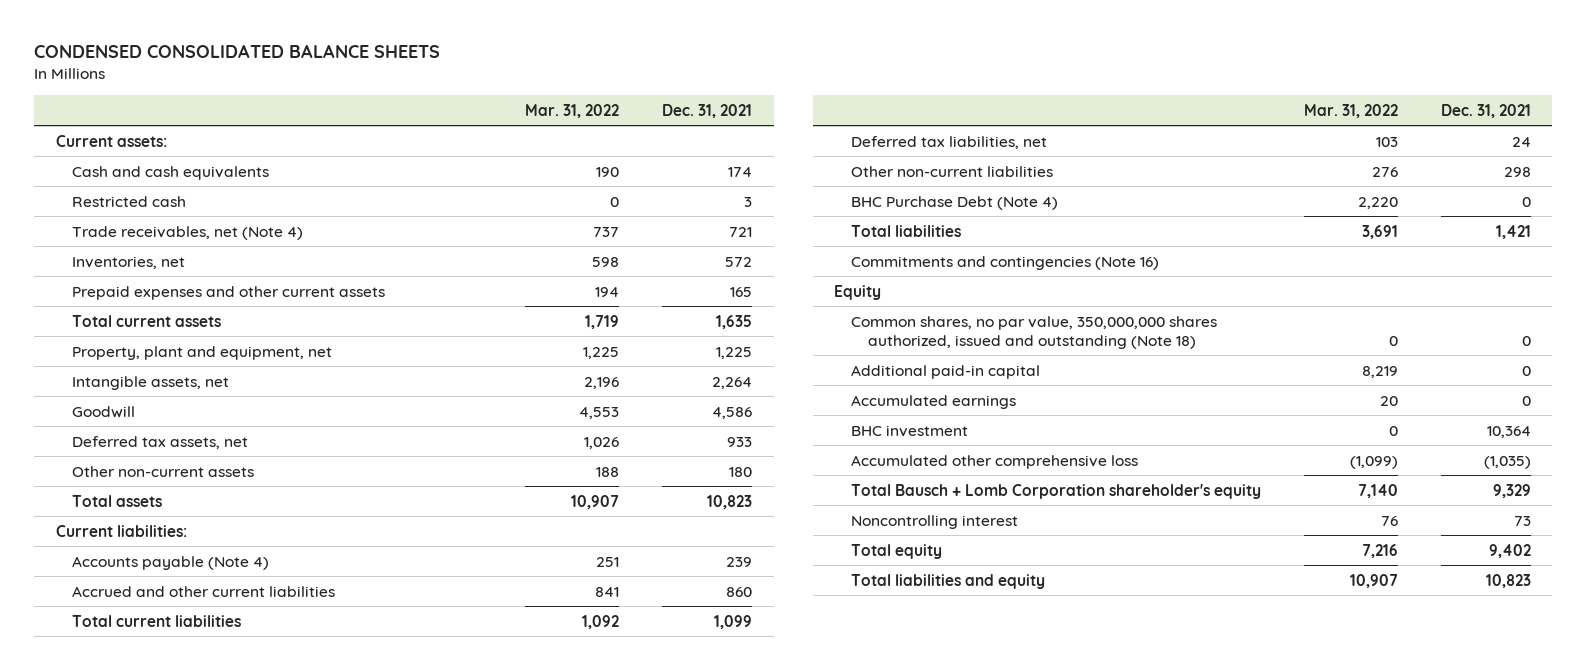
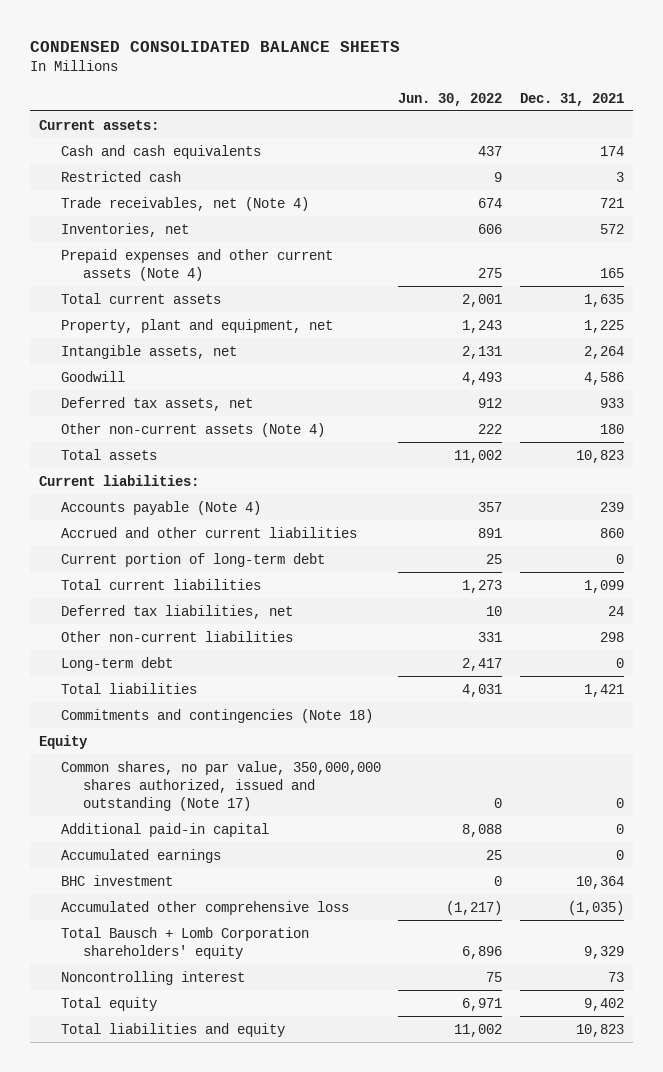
[525,103,620,118] Mar. 31, 2022 -> none
none -> [398,92,503,106] Jun. 30, 2022
[72,285,386,300] Prepaid expenses and other current assets -> [60,248,333,281] Prepaid expenses and other current assets (Note 4)
[72,465,255,477] Other non-current assets -> [60,422,325,437] Other non-current assets (Note 4)
none -> [60,552,325,567] Current portion of long-term debt
[850,195,1058,210] BHC Purchase Debt (Note 4) -> none
none -> [60,656,173,671] Long-term debt
[850,255,1159,270] Commitments and contingencies (Note 16) -> [60,708,373,723] Commitments and contingencies (Note 18)
[850,315,1217,349] Common shares, no par value, 350,000,000 shares authorized, issued and outstanding (Note 18) -> [60,760,381,811] Common shares, no par value, 350,000,000 shares authorized, issued and outstanding (Note 17)
[850,483,1261,499] Total Bausch + Lomb Corporation shareholder's equity -> [60,926,309,959] Total Bausch + Lomb Corporation shareholders' equity

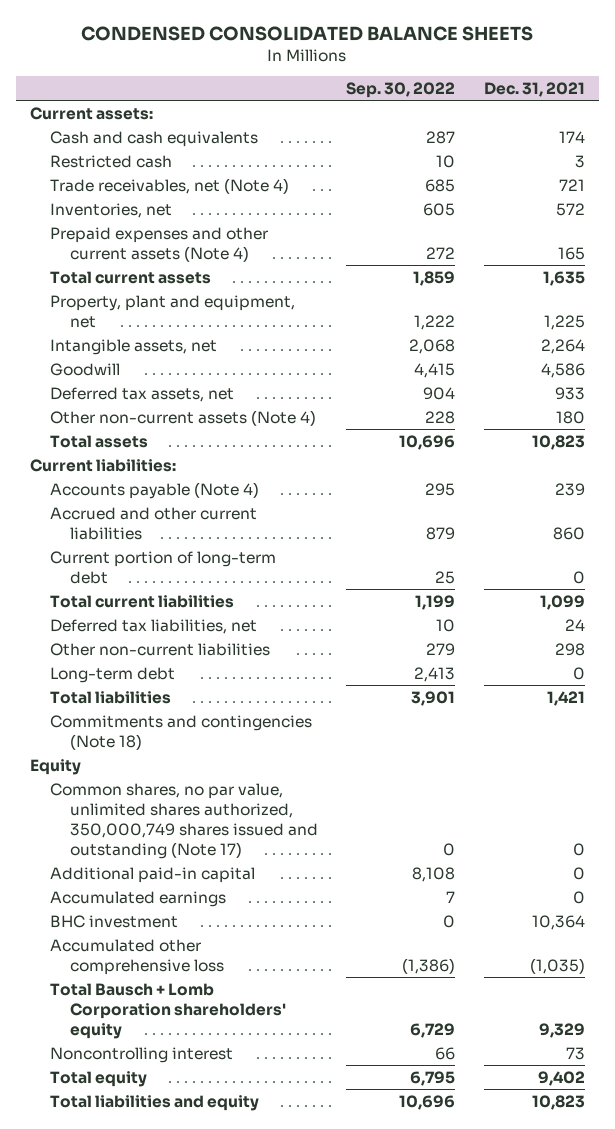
[398,92,503,106] Jun. 30, 2022 -> none
none -> [346,82,456,99] Sep. 30, 2022
[60,760,381,811] Common shares, no par value, 350,000,000 shares authorized, issued and outstanding (Note 17) -> [49,782,318,860] Common shares, no par value, unlimited shares authorized, 350,000,749 shares issued and outstanding (Note 17)

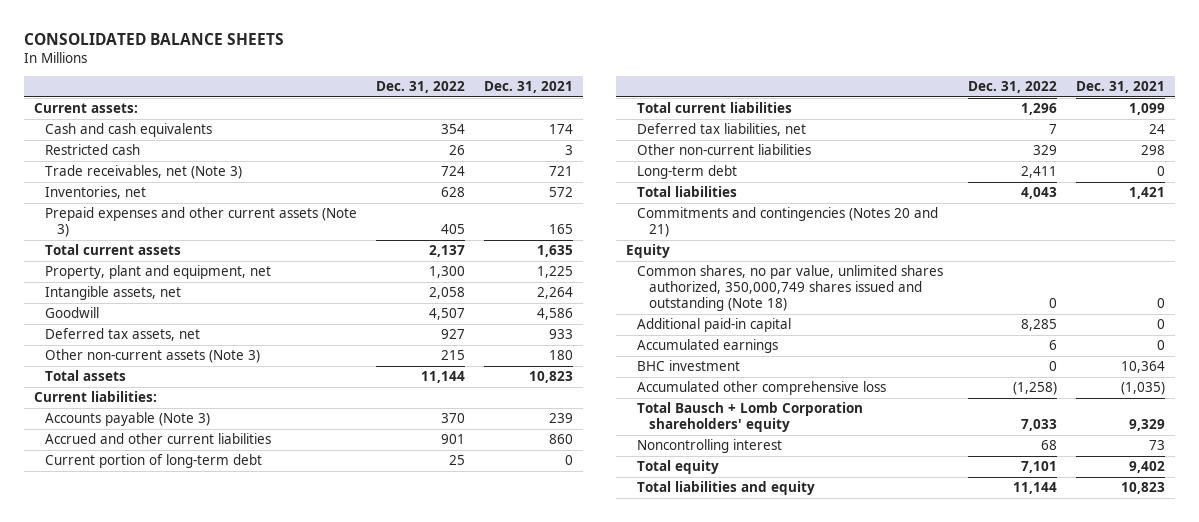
[81,25,534,41] CONDENSED CONSOLIDATED BALANCE SHEETS -> [24,32,285,45] CONSOLIDATED BALANCE SHEETS
[346,82,456,99] Sep. 30, 2022 -> none
none -> [376,81,466,94] Dec. 31, 2022
[49,177,289,194] Trade receivables, net (Note 4) -> [45,165,243,180] Trade receivables, net (Note 3)
[49,226,268,262] Prepaid expenses and other current assets (Note 4) -> [45,207,358,238] Prepaid expenses and other current assets (Note 3)
[49,409,316,426] Other non-current assets (Note 4) -> [45,349,261,364] Other non-current assets (Note 3)
[49,481,259,499] Accounts payable (Note 4) -> [45,412,211,427] Accounts payable (Note 3)
[49,714,312,750] Commitments and contingencies (Note 18) -> [637,207,939,238] Commitments and contingencies (Notes 20 and 21)
[49,782,318,860] Common shares, no par value, unlimited shares authorized, 350,000,749 shares issued and outstanding (Note 17) -> [637,265,944,311] Common shares, no par value, unlimited shares authorized, 350,000,749 shares issued and outstanding (Note 18)

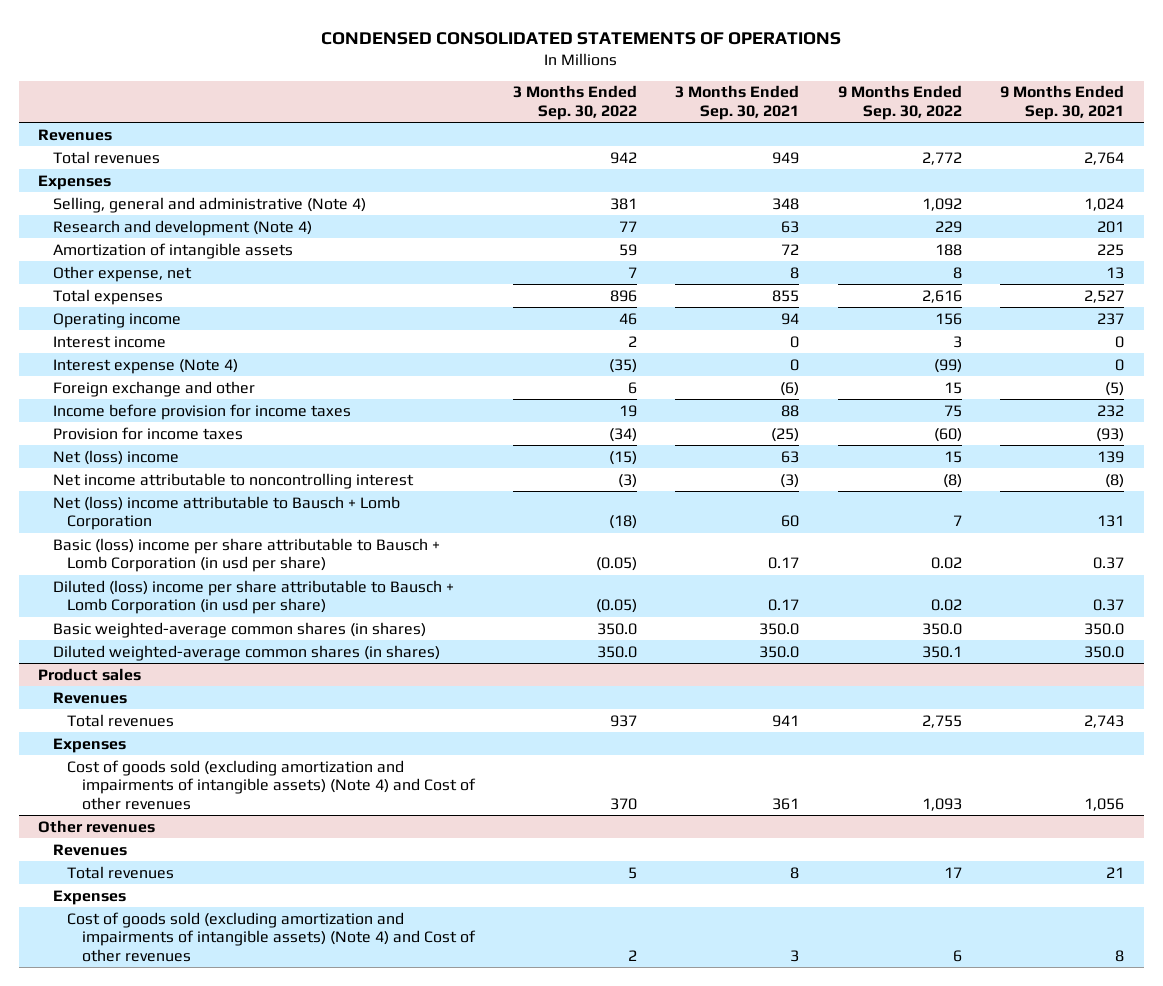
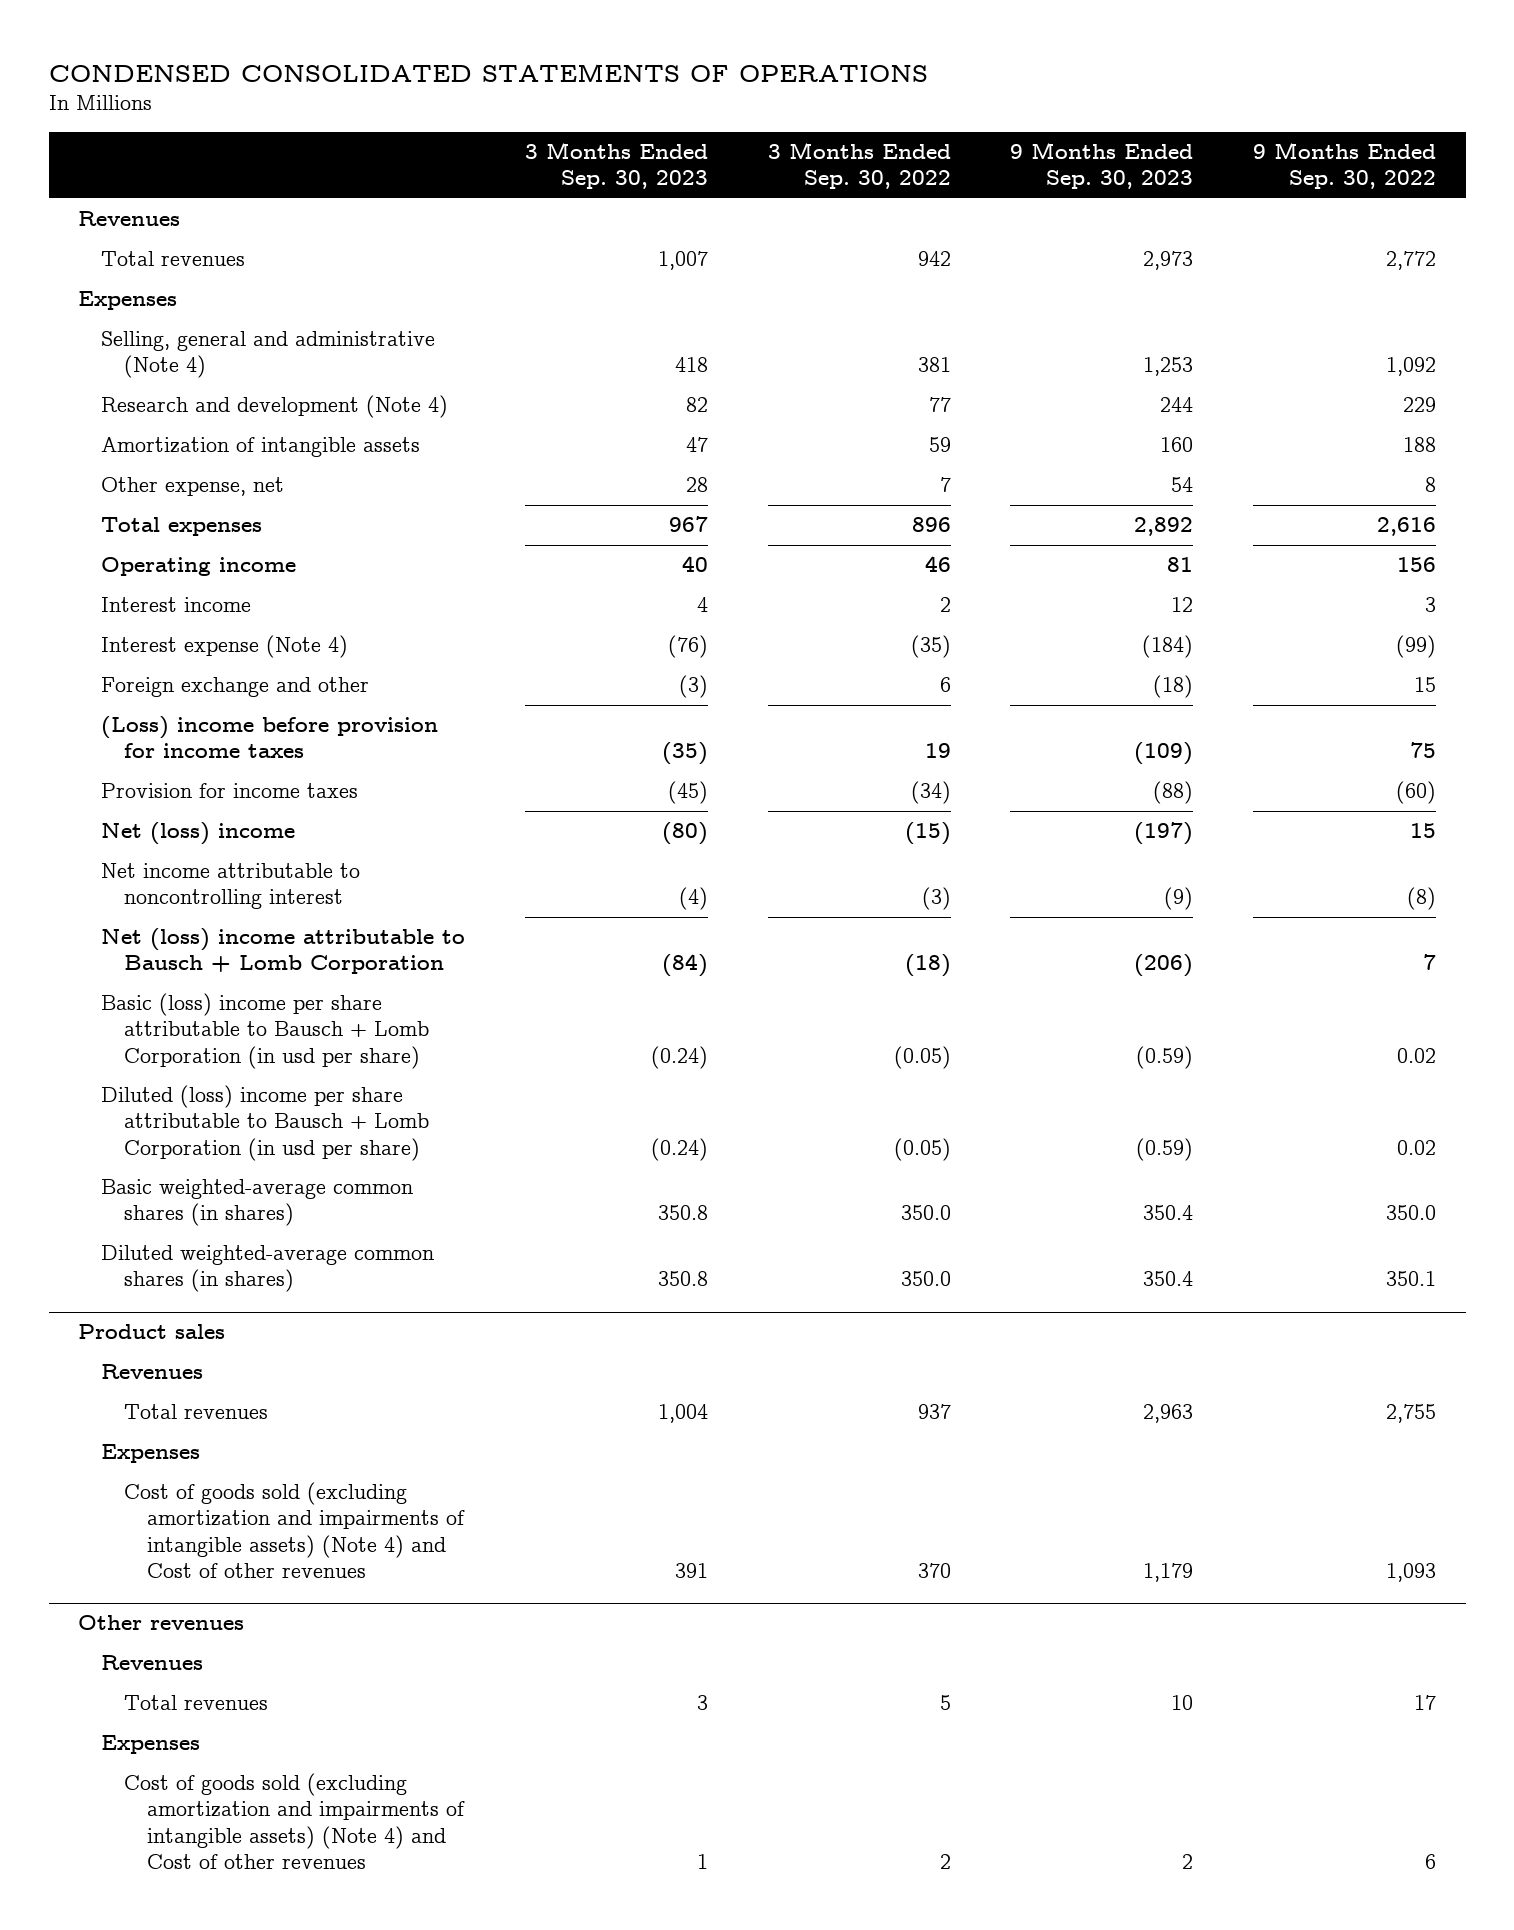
[675,85,800,121] 3 Months Ended Sep. 30, 2021 -> none
[1000,85,1125,121] 9 Months Ended Sep. 30, 2021 -> none
none -> [525,141,709,190] 3 Months Ended Sep. 30, 2023
none -> [1010,141,1194,190] 9 Months Ended Sep. 30, 2023
[52,403,351,420] Income before provision for income taxes -> [101,716,439,759] (Loss) income before provision for income taxes

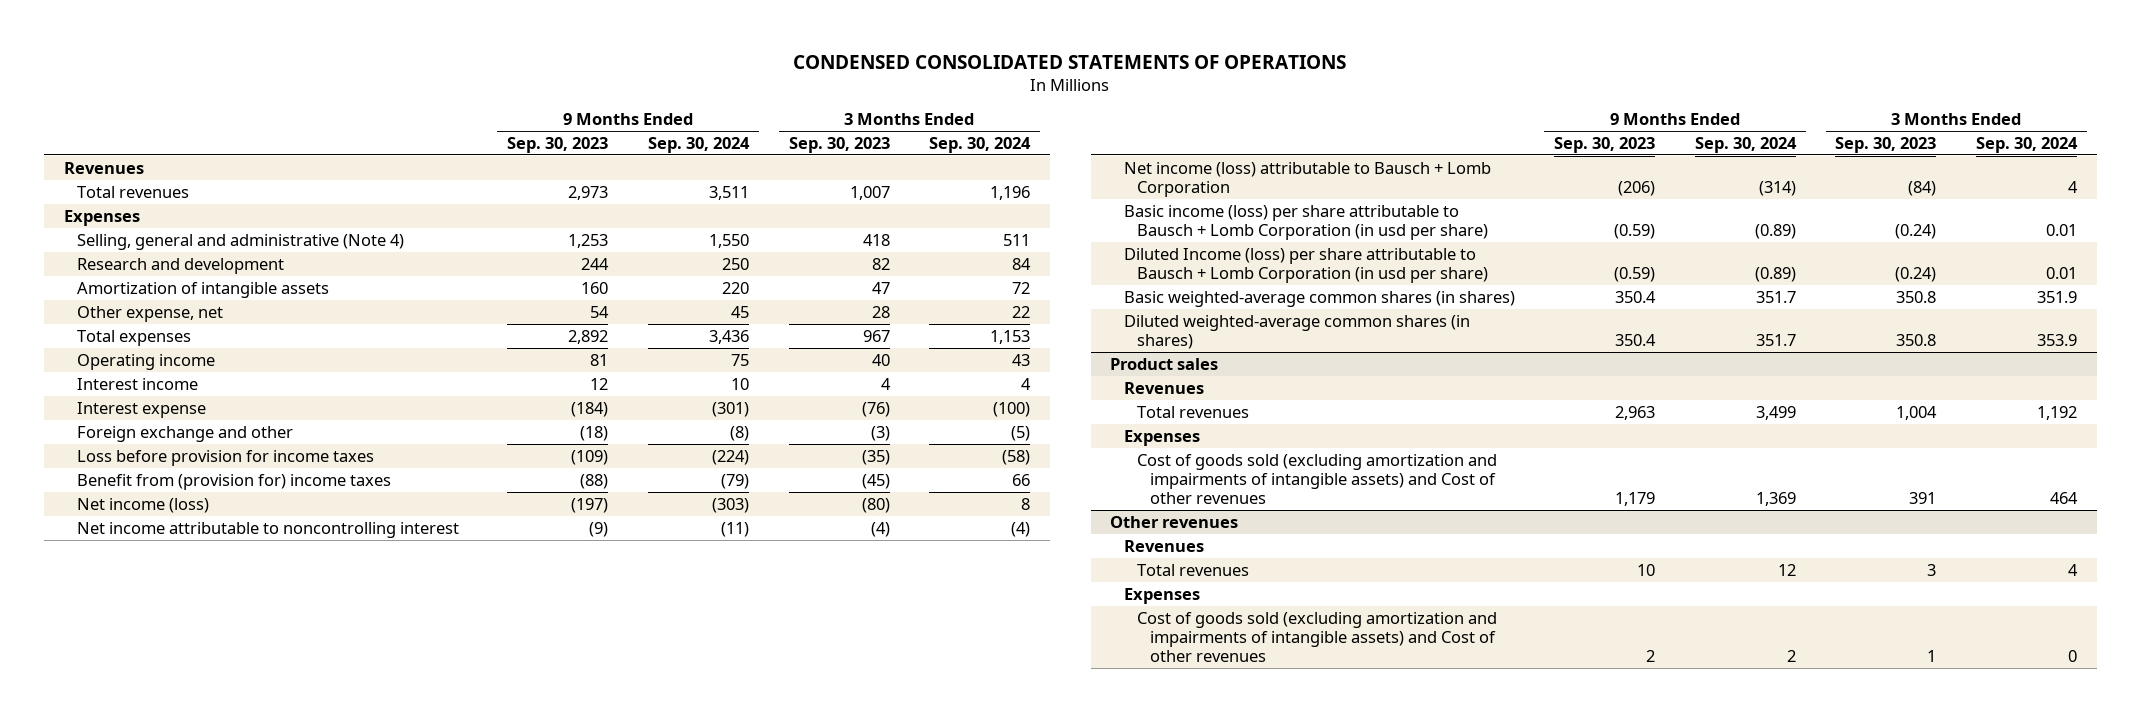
[767,141,951,190] 3 Months Ended Sep. 30, 2022 -> none
[1253,141,1437,190] 9 Months Ended Sep. 30, 2022 -> none
none -> [647,136,750,153] Sep. 30, 2024
none -> [929,136,1032,153] Sep. 30, 2024
[101,395,449,419] Research and development (Note 4) -> [76,257,284,274] Research and development
[101,635,349,659] Interest expense (Note 4) -> [76,401,206,418] Interest expense
[101,716,439,759] (Loss) income before provision for income taxes -> [76,449,374,466] Loss before provision for income taxes
[101,783,359,799] Provision for income taxes -> [76,473,391,490] Benefit from (provision for) income taxes
[101,822,296,846] Net (loss) income -> [76,497,209,513] Net income (loss)
[101,928,466,975] Net (loss) income attributable to Bausch + Lomb Corporation -> [1123,161,1491,197] Net income (loss) attributable to Bausch + Lomb Corporation
[101,993,430,1069] Basic (loss) income per share attributable to Bausch + Lomb Corporation (in usd per share) -> [1123,204,1488,240] Basic income (loss) per share attributable to Bausch + Lomb Corporation (in usd per share)
[101,1085,430,1161] Diluted (loss) income per share attributable to Bausch + Lomb Corporation (in usd per share) -> [1123,247,1488,283] Diluted Income (loss) per share attributable to Bausch + Lomb Corporation (in usd per share)
[124,1482,466,1578] Cost of goods sold (excluding amortization and impairments of intangible assets) (Note 4) and Cost of other revenues -> [1136,453,1497,504] Cost of goods sold (excluding amortization and impairments of intangible assets) and Cost of other revenues
[124,1773,466,1869] Cost of goods sold (excluding amortization and impairments of intangible assets) (Note 4) and Cost of other revenues -> [1136,611,1497,662] Cost of goods sold (excluding amortization and impairments of intangible assets) and Cost of other revenues

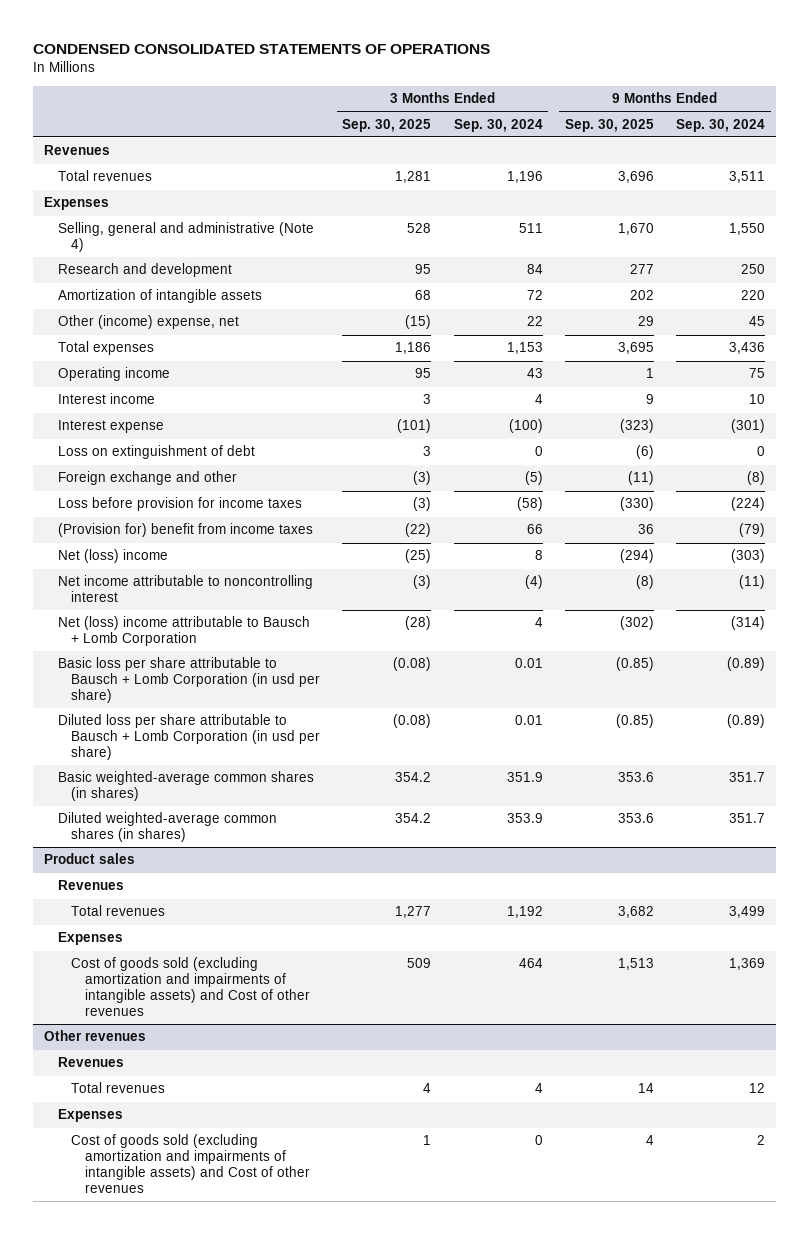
[507,136,609,153] Sep. 30, 2023 -> none
[788,136,890,153] Sep. 30, 2023 -> none
none -> [342,118,432,132] Sep. 30, 2025
none -> [564,118,654,132] Sep. 30, 2025
[76,305,223,322] Other expense, net -> [57,315,239,330] Other (income) expense, net
none -> [57,445,255,460] Loss on extinguishment of debt
[76,473,391,490] Benefit from (provision for) income taxes -> [57,523,313,538] (Provision for) benefit from income taxes
[76,497,209,513] Net income (loss) -> [57,549,168,564] Net (loss) income
[1123,161,1491,197] Net income (loss) attributable to Bausch + Lomb Corporation -> [57,616,310,647] Net (loss) income attributable to Bausch + Lomb Corporation
[1123,204,1488,240] Basic income (loss) per share attributable to Bausch + Lomb Corporation (in usd per share) -> [57,657,321,704] Basic loss per share attributable to Bausch + Lomb Corporation (in usd per share)
[1123,247,1488,283] Diluted Income (loss) per share attributable to Bausch + Lomb Corporation (in usd per share) -> [57,714,321,761] Diluted loss per share attributable to Bausch + Lomb Corporation (in usd per share)

